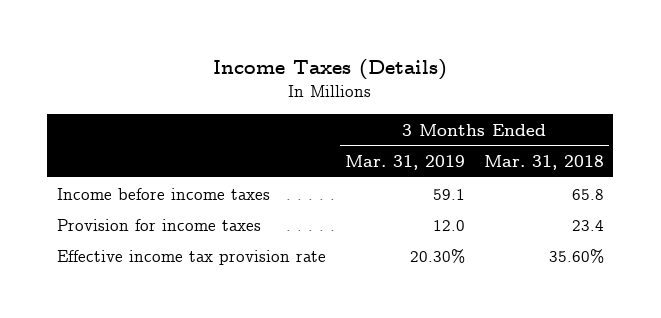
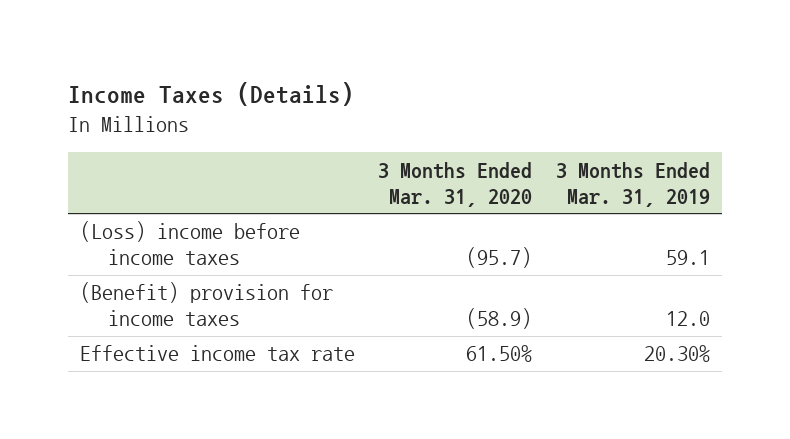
[483,154,604,170] Mar. 31, 2018 -> none
none -> [378,161,533,207] 3 Months Ended Mar. 31, 2020
[56,187,270,200] Income before income taxes -> [79,221,300,266] (Loss) income before income taxes
[56,218,261,231] Provision for income taxes -> [79,282,333,327] (Benefit) provision for income taxes
[56,249,326,265] Effective income tax provision rate -> [79,345,355,362] Effective income tax rate

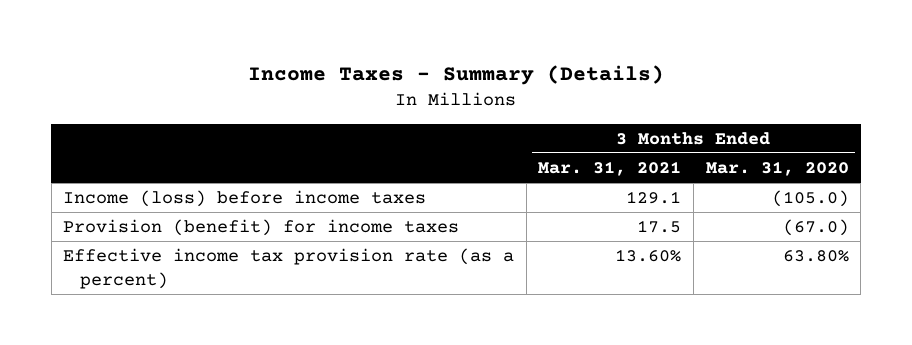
[68,81,355,106] Income Taxes (Details) -> [247,64,664,85] Income Taxes - Summary (Details)
[555,161,710,207] 3 Months Ended Mar. 31, 2019 -> none
none -> [538,160,682,176] Mar. 31, 2021
[79,221,300,266] (Loss) income before income taxes -> [63,190,427,208] Income (loss) before income taxes
[466,247,533,269] (95.7) -> [771,190,849,208] (105.0)
[79,282,333,327] (Benefit) provision for income taxes -> [63,219,460,237] Provision (benefit) for income taxes
[466,308,533,330] (58.9) -> [782,219,849,237] (67.0)
[79,345,355,362] Effective income tax rate -> [63,248,515,289] Effective income tax provision rate (as a percent)
[466,345,533,363] 61.50% -> [782,250,849,263] 63.80%

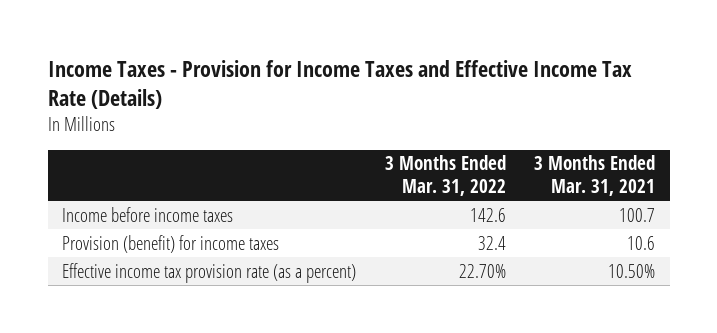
[247,64,664,85] Income Taxes - Summary (Details) -> [47,59,632,109] Income Taxes - Provision for Income Taxes and Effective Income Tax Rate (Details)
[705,160,849,176] Mar. 31, 2020 -> none
none -> [384,155,506,196] 3 Months Ended Mar. 31, 2022
[63,190,427,208] Income (loss) before income taxes -> [61,206,233,222] Income before income taxes
[626,191,682,205] 129.1 -> [619,207,656,222] 100.7
[637,220,682,234] 17.5 -> [627,235,656,250] 10.6
[615,249,682,263] 13.60% -> [608,263,656,278] 10.50%

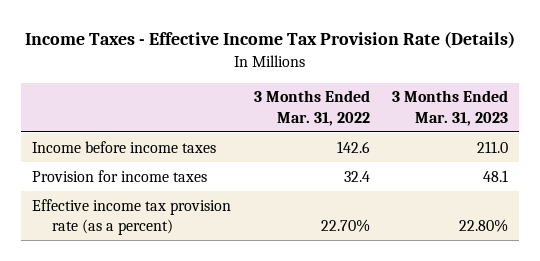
[47,59,632,109] Income Taxes - Provision for Income Taxes and Effective Income Tax Rate (Details) -> [25,31,516,49] Income Taxes - Effective Income Tax Provision Rate (Details)
[534,155,656,196] 3 Months Ended Mar. 31, 2021 -> none
none -> [392,90,509,126] 3 Months Ended Mar. 31, 2023
[61,234,279,253] Provision (benefit) for income taxes -> [32,169,208,182] Provision for income taxes

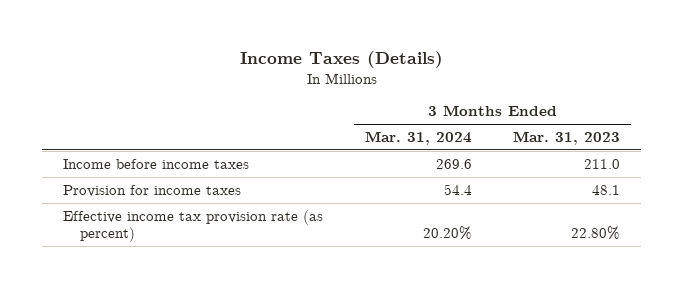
[25,31,516,49] Income Taxes - Effective Income Tax Provision Rate (Details) -> [239,51,443,69] Income Taxes (Details)
[253,90,370,126] 3 Months Ended Mar. 31, 2022 -> none
none -> [364,130,472,145] Mar. 31, 2024
[32,198,232,236] Effective income tax provision rate (as a percent) -> [62,209,323,242] Effective income tax provision rate (as percent)

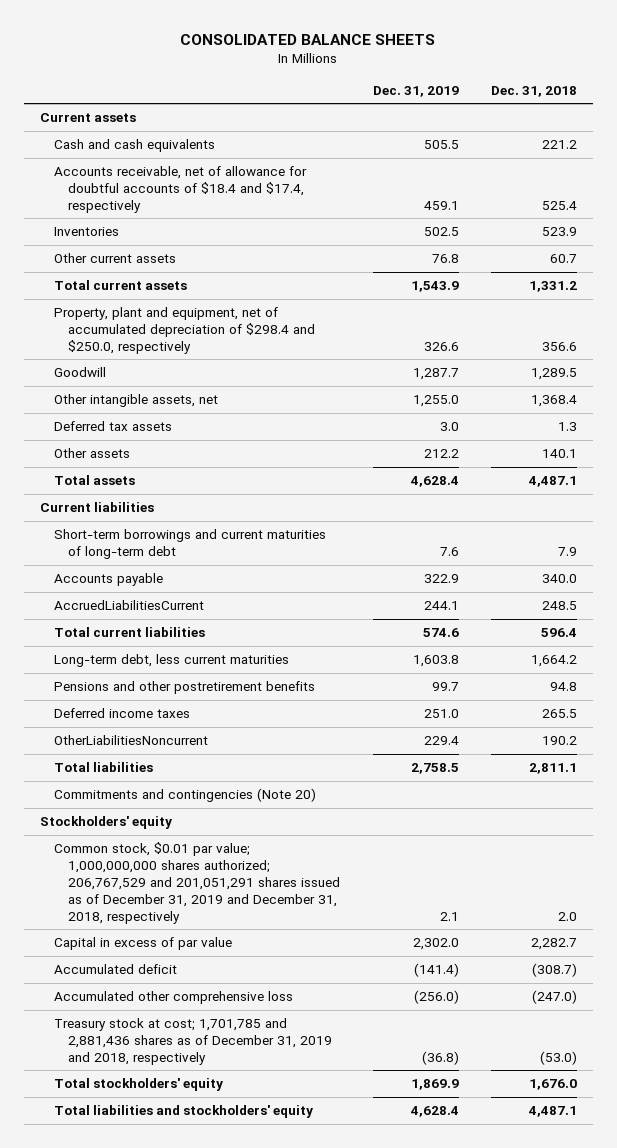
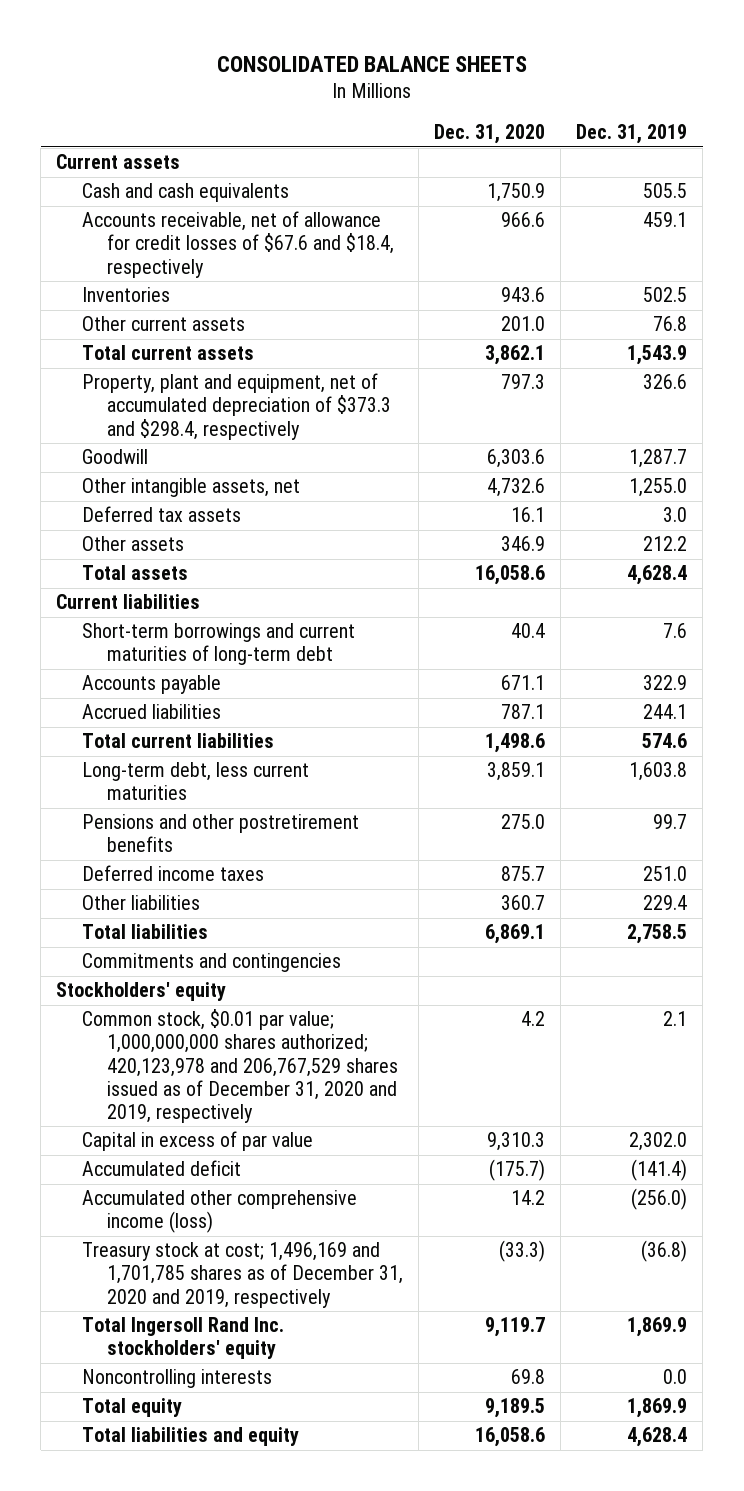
[490,85,577,97] Dec. 31, 2018 -> none
none -> [434,124,546,145] Dec. 31, 2020
[54,166,308,213] Accounts receivable, net of allowance for doubtful accounts of $18.4 and $17.4, respectively -> [81,211,395,278] Accounts receivable, net of allowance for credit losses of $67.6 and $18.4, respectively
[54,307,316,354] Property, plant and equipment, net of accumulated depreciation of $298.4 and $250.0, respectively -> [81,373,392,440] Property, plant and equipment, net of accumulated depreciation of $373.3 and $298.4, respectively
[54,600,205,611] AccruedLiabilitiesCurrent -> [81,704,221,720] Accrued liabilities
[54,735,209,746] OtherLiabilitiesNoncurrent -> [81,895,200,911] Other liabilities
[54,788,317,803] Commitments and contingencies (Note 20) -> [81,953,341,973] Commitments and contingencies
[54,842,341,924] Common stock, $0.01 par value; 1,000,000,000 shares authorized; 206,767,529 and 201,051,291 shares issued as of December 31, 2019 and December 31, 2018, respectively -> [81,1009,399,1123] Common stock, $0.01 par value; 1,000,000,000 shares authorized; 420,123,978 and 206,767,529 shares issued as of December 31, 2020 and 2019, respectively
[54,991,294,1005] Accumulated other comprehensive loss -> [81,1190,357,1234] Accumulated other comprehensive income (loss)
[54,1018,333,1065] Treasury stock at cost; 1,701,785 and 2,881,436 shares as of December 31, 2019 and 2018, respectively -> [81,1242,404,1308] Treasury stock at cost; 1,496,169 and 1,701,785 shares as of December 31, 2020 and 2019, respectively
none -> [81,1317,284,1360] Total Ingersoll Rand Inc. stockholders' equity
none -> [81,1369,272,1389] Noncontrolling interests
[54,1078,224,1092] Total stockholders' equity -> [81,1398,182,1418] Total equity
[54,1105,314,1119] Total liabilities and stockholders' equity -> [81,1427,299,1447] Total liabilities and equity

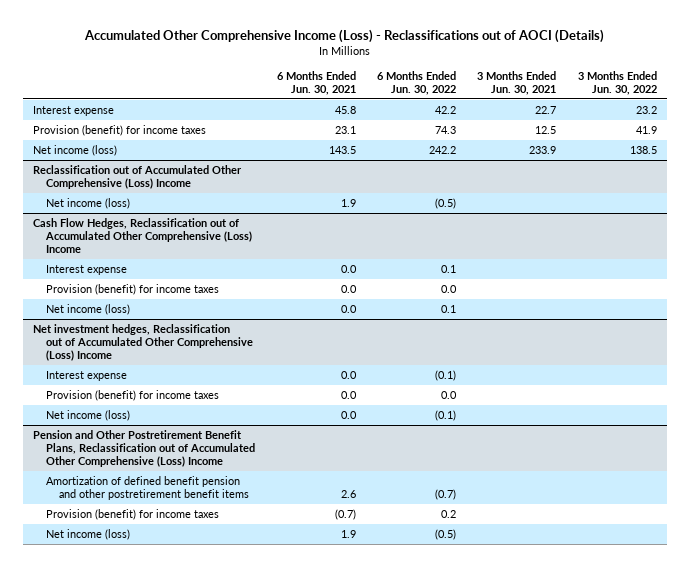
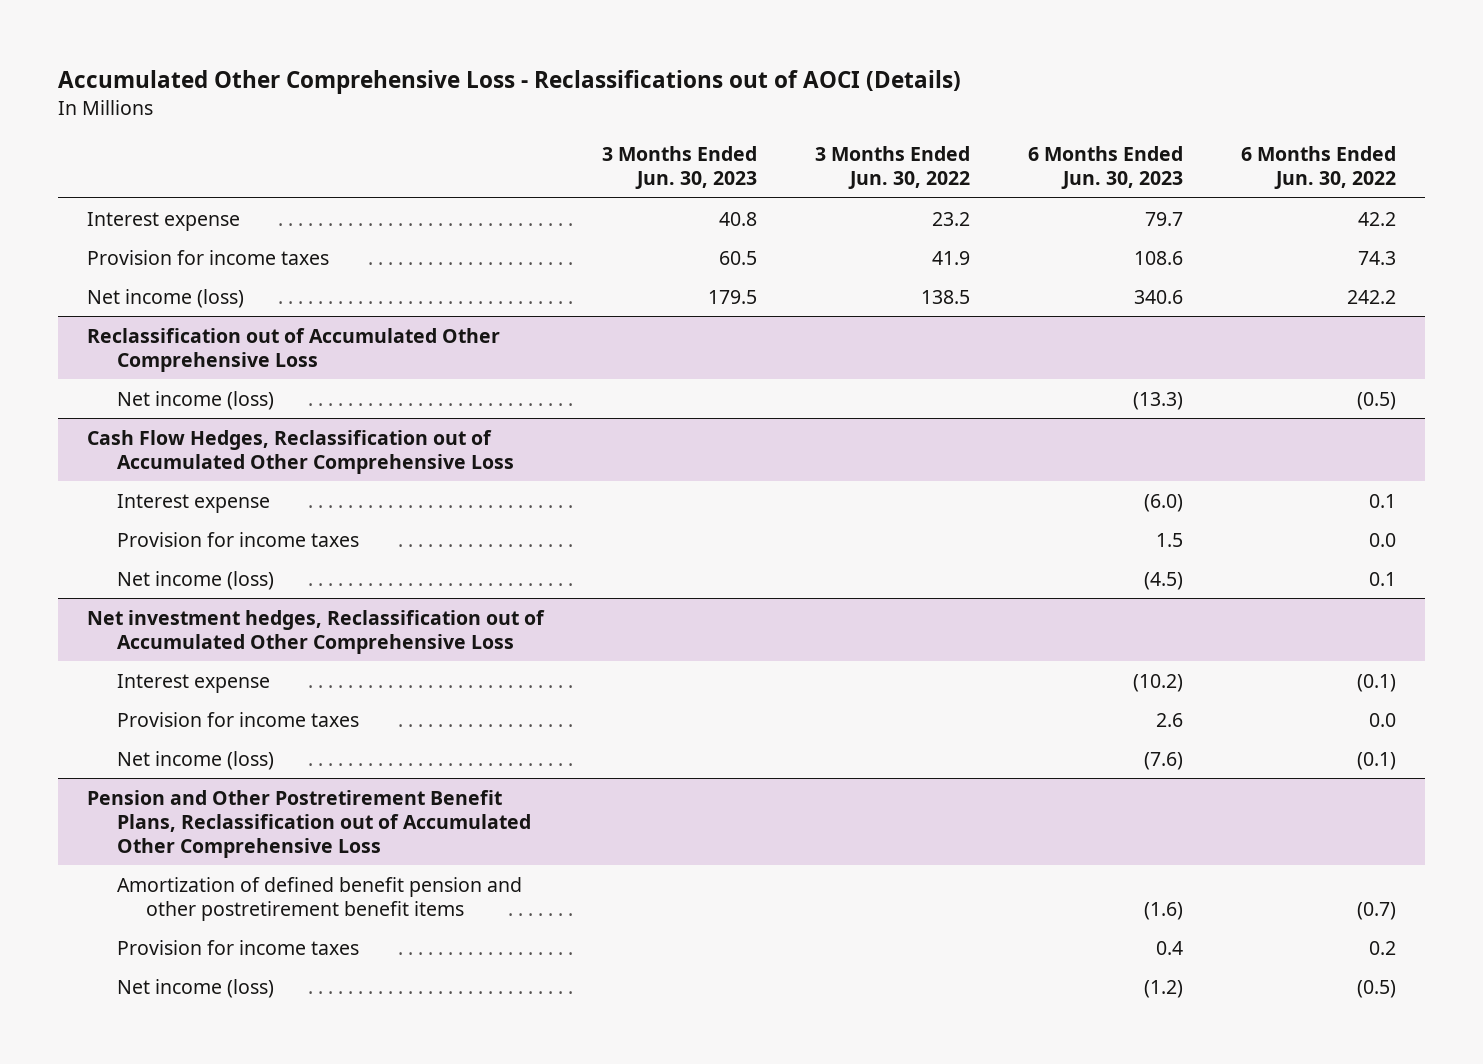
[84,29,605,44] Accumulated Other Comprehensive Income (Loss) - Reclassifications out of AOCI (Details) -> [57,70,961,95] Accumulated Other Comprehensive Loss - Reclassifications out of AOCI (Details)
[276,70,356,95] 6 Months Ended Jun. 30, 2021 -> none
[477,70,557,95] 3 Months Ended Jun. 30, 2021 -> none
none -> [601,146,757,190] 3 Months Ended Jun. 30, 2023
none -> [1027,146,1183,190] 6 Months Ended Jun. 30, 2023
[33,124,207,136] Provision (benefit) for income taxes -> [86,249,329,265] Provision for income taxes
[33,164,243,189] Reclassification out of Accumulated Other Comprehensive (Loss) Income -> [86,327,500,372] Reclassification out of Accumulated Other Comprehensive Loss
[33,217,253,253] Cash Flow Hedges, Reclassification out of Accumulated Other Comprehensive (Loss) Income -> [86,429,514,474] Cash Flow Hedges, Reclassification out of Accumulated Other Comprehensive Loss
[46,283,220,295] Provision (benefit) for income taxes -> [116,531,359,547] Provision for income taxes
[33,323,254,361] Net investment hedges, Reclassification out of Accumulated Other Comprehensive (Loss) Income -> [86,609,545,654] Net investment hedges, Reclassification out of Accumulated Other Comprehensive Loss
[46,389,220,401] Provision (benefit) for income taxes -> [116,711,359,727] Provision for income taxes
[33,429,256,467] Pension and Other Postretirement Benefit Plans, Reclassification out of Accumulated Other Comprehensive (Loss) Income -> [86,789,531,858] Pension and Other Postretirement Benefit Plans, Reclassification out of Accumulated Other Comprehensive Loss
[46,508,220,520] Provision (benefit) for income taxes -> [116,939,359,955] Provision for income taxes

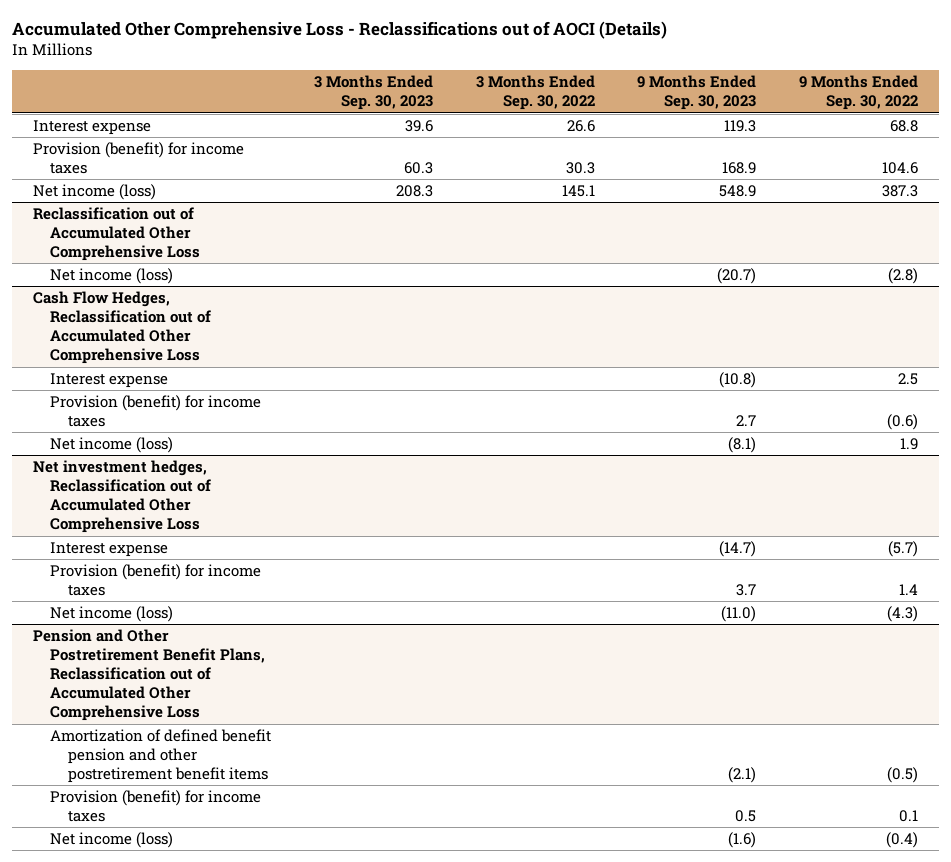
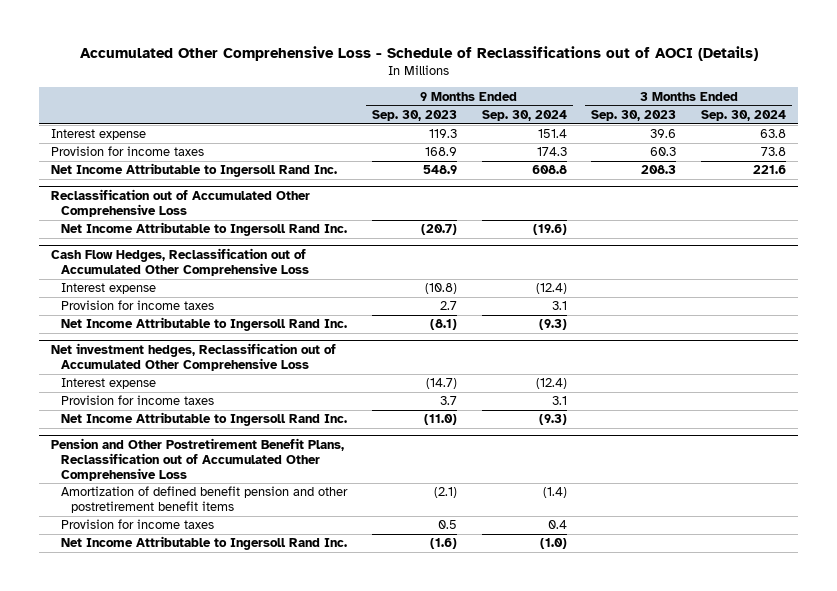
[12,21,668,40] Accumulated Other Comprehensive Loss - Reclassifications out of AOCI (Details) -> [79,46,758,62] Accumulated Other Comprehensive Loss - Schedule of Reclassifications out of AOCI (Details)
[475,75,595,111] 3 Months Ended Sep. 30, 2022 -> none
[798,75,918,111] 9 Months Ended Sep. 30, 2022 -> none
none -> [481,109,567,121] Sep. 30, 2024
none -> [701,109,787,121] Sep. 30, 2024
[33,142,245,175] Provision (benefit) for income taxes -> [51,146,205,157] Provision for income taxes
[33,184,157,201] Net income (loss) -> [51,163,338,178] Net Income Attributable to Ingersoll Rand Inc.
[50,268,174,285] Net income (loss) -> [61,222,348,237] Net Income Attributable to Ingersoll Rand Inc.
[50,395,262,428] Provision (benefit) for income taxes -> [61,300,215,311] Provision for income taxes
[50,437,174,454] Net income (loss) -> [61,317,348,332] Net Income Attributable to Ingersoll Rand Inc.
[50,564,262,597] Provision (benefit) for income taxes -> [61,395,215,406] Provision for income taxes
[50,606,174,623] Net income (loss) -> [61,412,348,427] Net Income Attributable to Ingersoll Rand Inc.
[50,790,262,823] Provision (benefit) for income taxes -> [61,519,215,530] Provision for income taxes
[50,832,174,849] Net income (loss) -> [61,536,348,551] Net Income Attributable to Ingersoll Rand Inc.

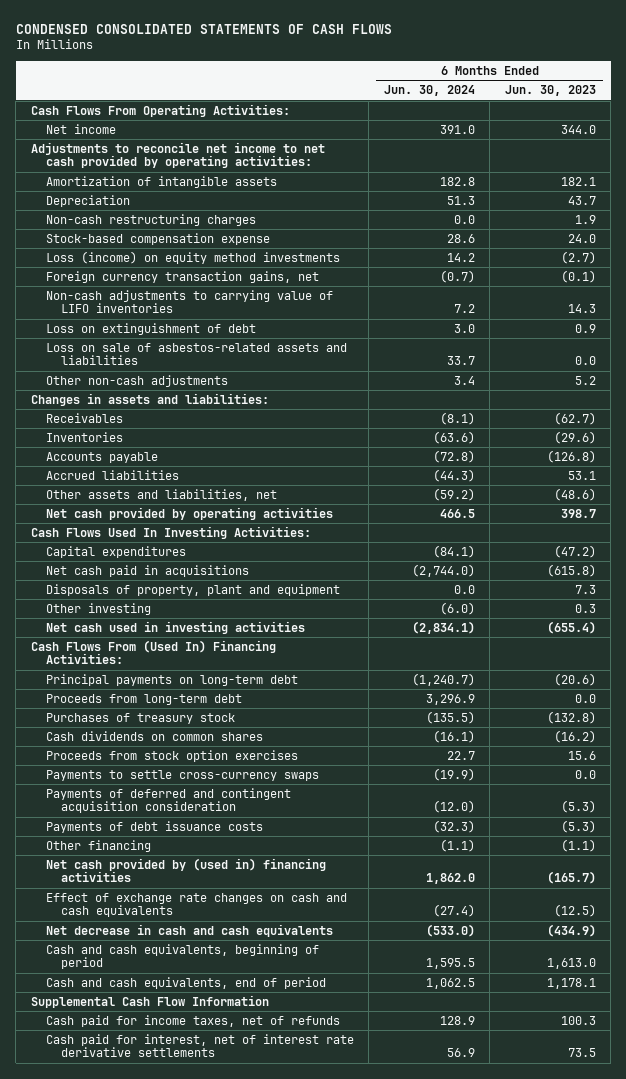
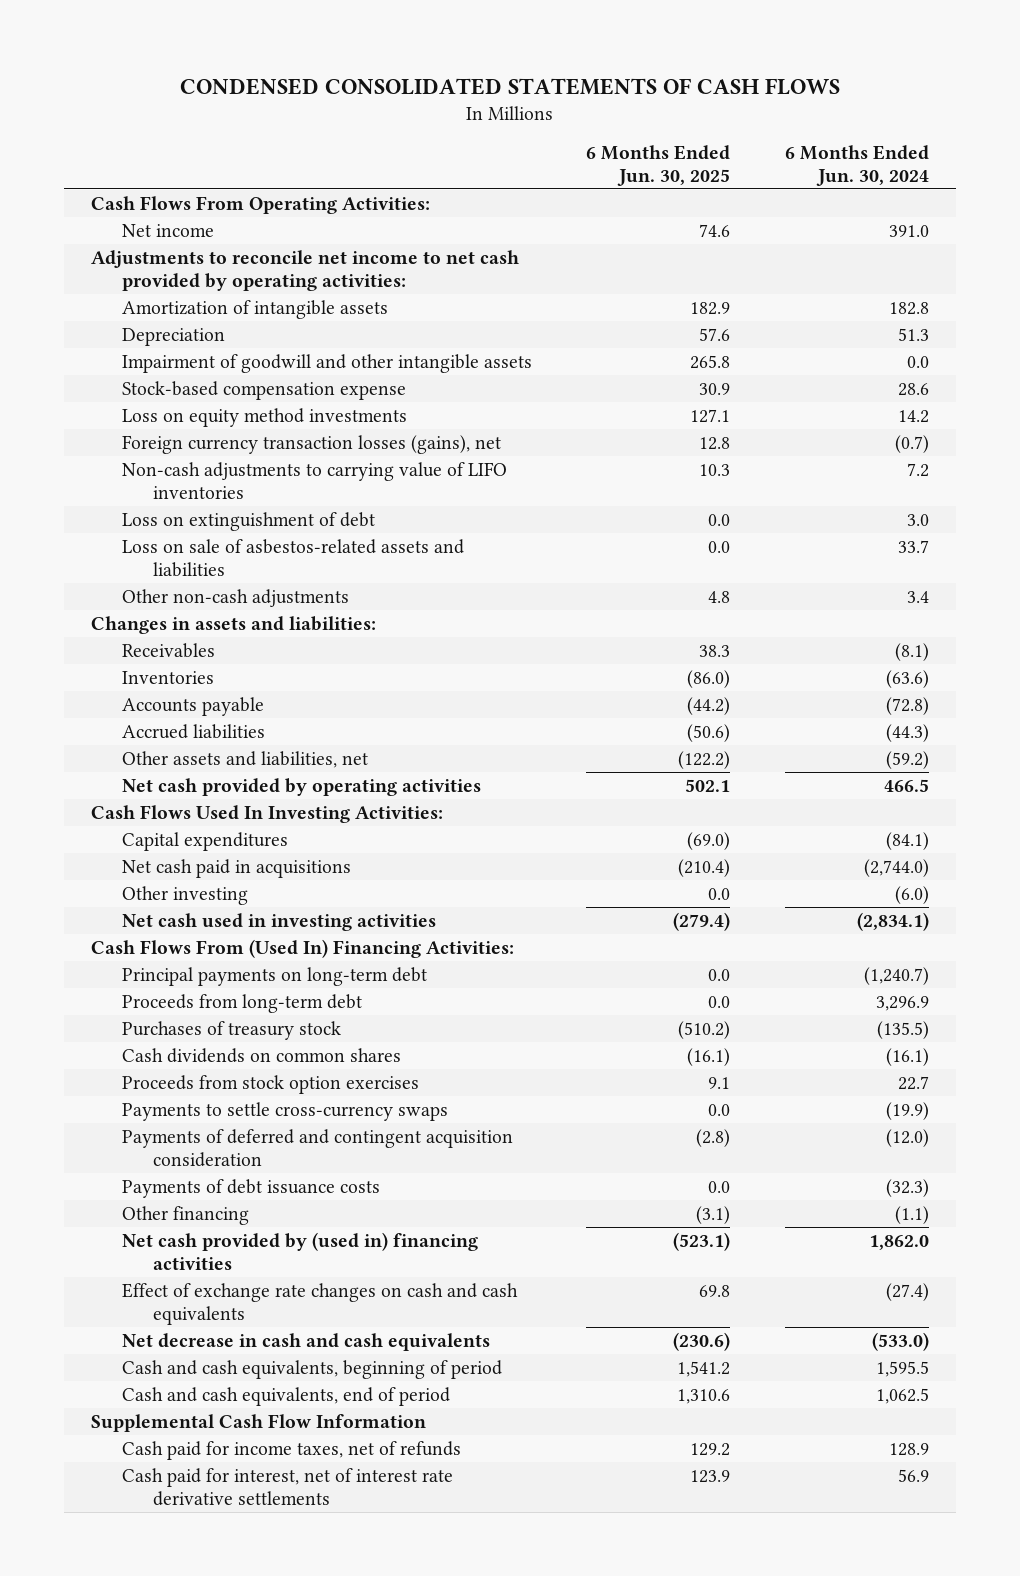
[504,85,596,97] Jun. 30, 2023 -> none
none -> [586,145,731,186] 6 Months Ended Jun. 30, 2025
[45,213,256,226] Non-cash restructuring charges -> none
none -> [121,353,532,373] Impairment of goodwill and other intangible assets
[45,250,340,264] Loss (income) on equity method investments -> [121,407,407,427] Loss on equity method investments
[45,270,319,283] Foreign currency transaction gains, net -> [121,434,501,454] Foreign currency transaction losses (gains), net
[45,583,340,596] Disposals of property, plant and equipment -> none

